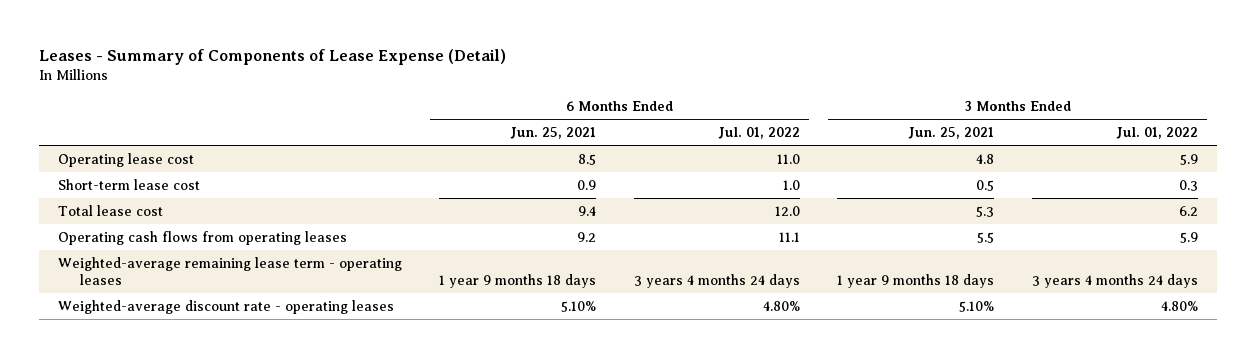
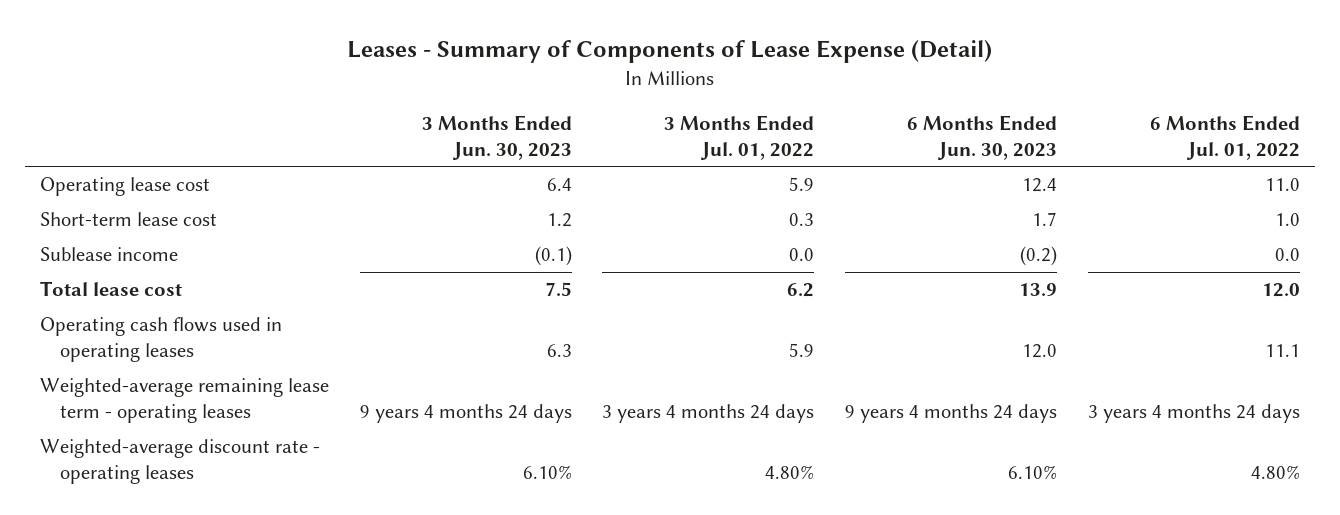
[510,127,597,140] Jun. 25, 2021 -> none
[908,127,995,140] Jun. 25, 2021 -> none
none -> [421,114,572,160] 3 Months Ended Jun. 30, 2023
none -> [907,114,1058,160] 6 Months Ended Jun. 30, 2023
none -> [40,247,179,262] Sublease income
[57,230,347,245] Operating cash flows from operating leases -> [40,317,283,362] Operating cash flows used in operating leases

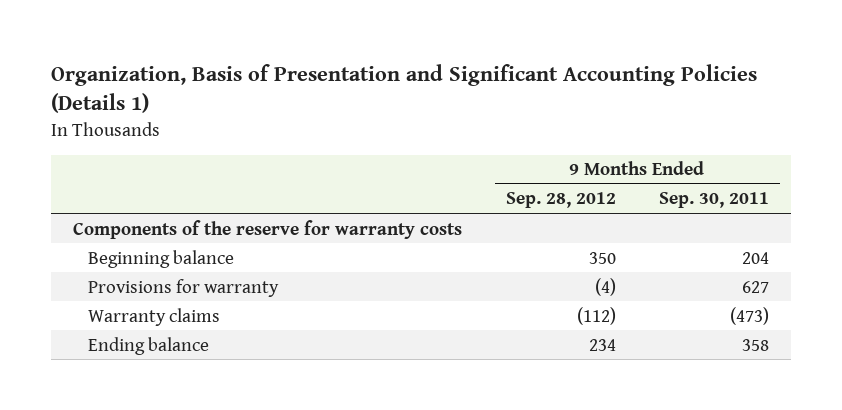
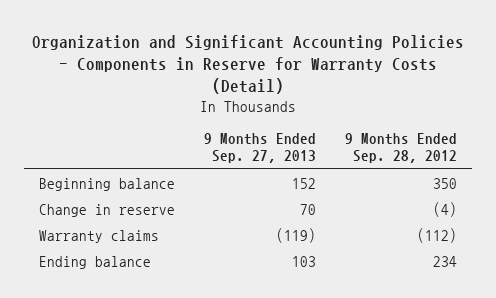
[51,63,758,113] Organization, Basis of Presentation and Significant Accounting Policies (Details 1) -> [31,34,464,95] Organization and Significant Accounting Policies - Components in Reserve for Warranty Costs (Detail)
[659,192,770,209] Sep. 30, 2011 -> none
none -> [203,132,316,164] 9 Months Ended Sep. 27, 2013
[72,219,462,239] Components of the reserve for warranty costs -> none
[87,278,279,297] Provisions for warranty -> none
none -> [38,203,175,217] Change in reserve

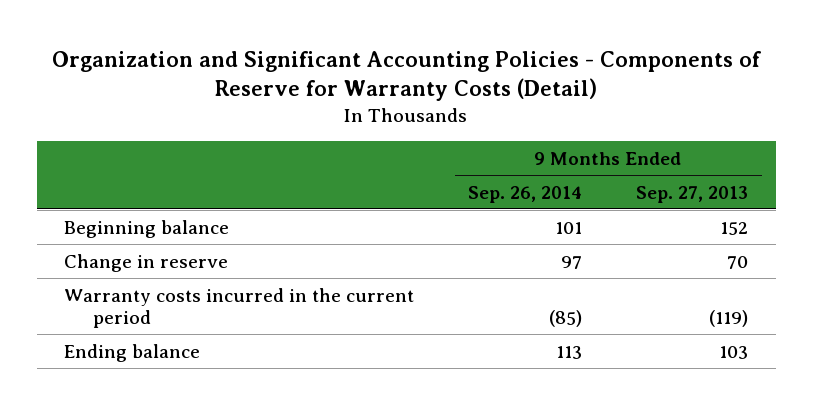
[31,34,464,95] Organization and Significant Accounting Policies - Components in Reserve for Warranty Costs (Detail) -> [52,50,762,102] Organization and Significant Accounting Policies - Components of Reserve for Warranty Costs (Detail)
[345,132,458,164] 9 Months Ended Sep. 28, 2012 -> none
none -> [468,185,583,203] Sep. 26, 2014
[38,229,159,243] Warranty claims -> [64,287,415,329] Warranty costs incurred in the current period

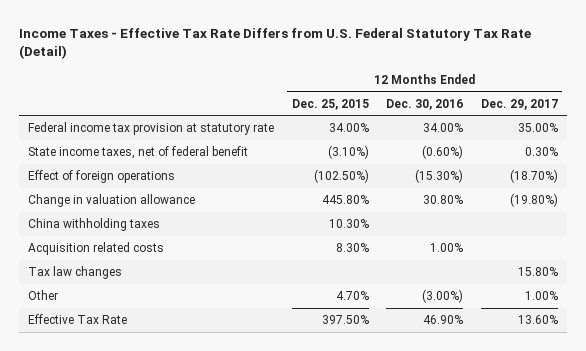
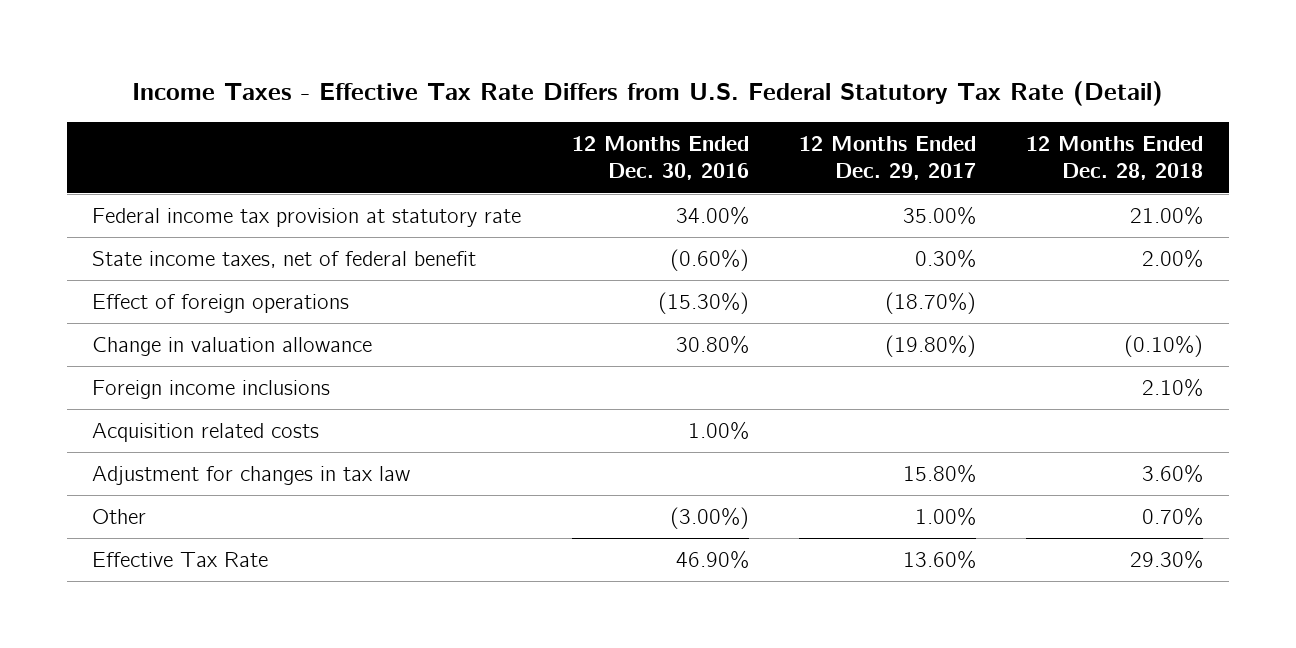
[291,98,369,110] Dec. 25, 2015 -> none
none -> [1026,135,1204,181] 12 Months Ended Dec. 28, 2018
[28,218,161,232] China withholding taxes -> none
none -> [92,380,331,400] Foreign income inclusions
[28,266,123,280] Tax law changes -> [92,466,411,486] Adjustment for changes in tax law

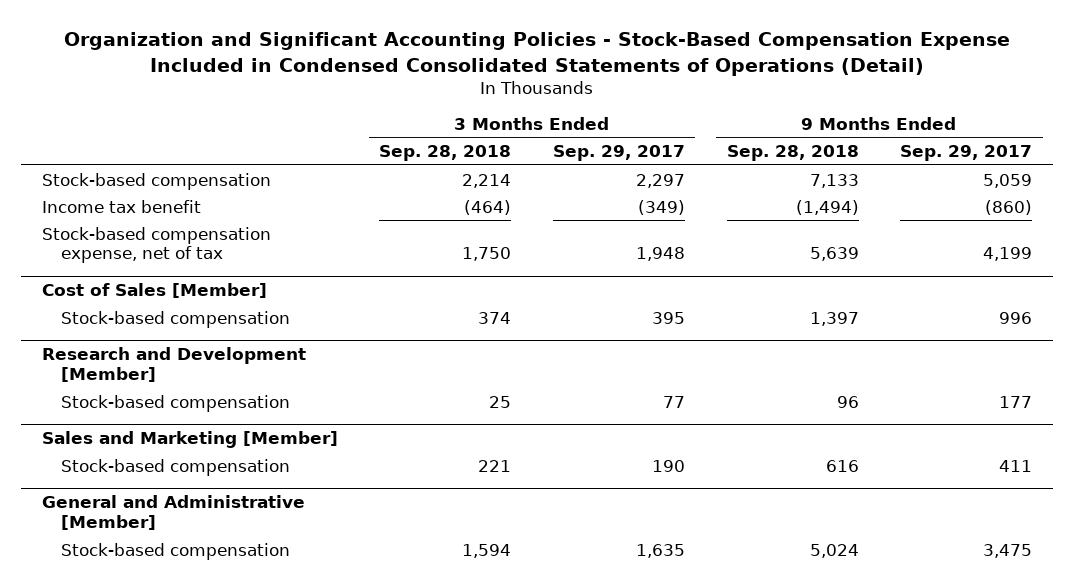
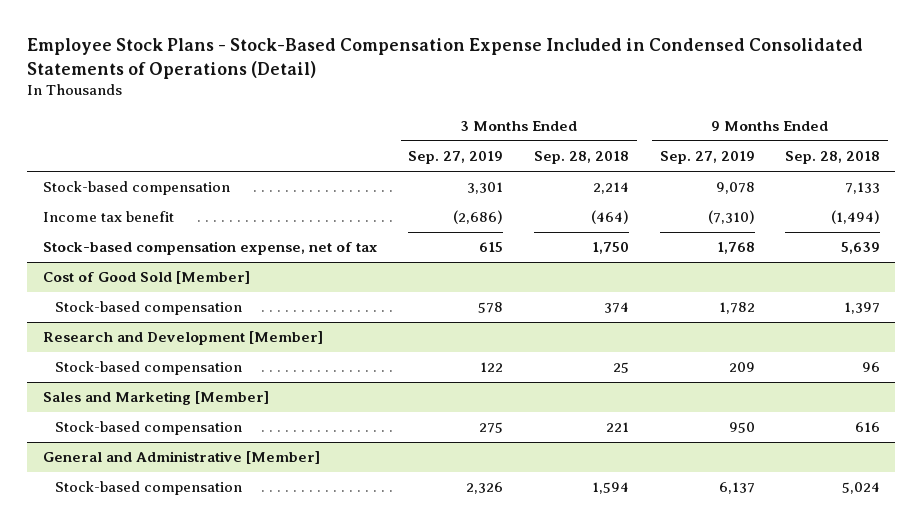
[63,32,1010,76] Organization and Significant Accounting Policies - Stock-Based Compensation Expense Included in Condensed Consolidated Statements of Operations (Detail) -> [27,38,864,79] Employee Stock Plans - Stock-Based Compensation Expense Included in Condensed Consolidated Statements of Operations (Detail)
[552,145,685,162] Sep. 29, 2017 -> none
[900,145,1033,162] Sep. 29, 2017 -> none
none -> [408,151,504,165] Sep. 27, 2019
none -> [659,151,755,165] Sep. 27, 2019
[41,283,267,299] Cost of Sales [Member] -> [42,271,250,285] Cost of Good Sold [Member]

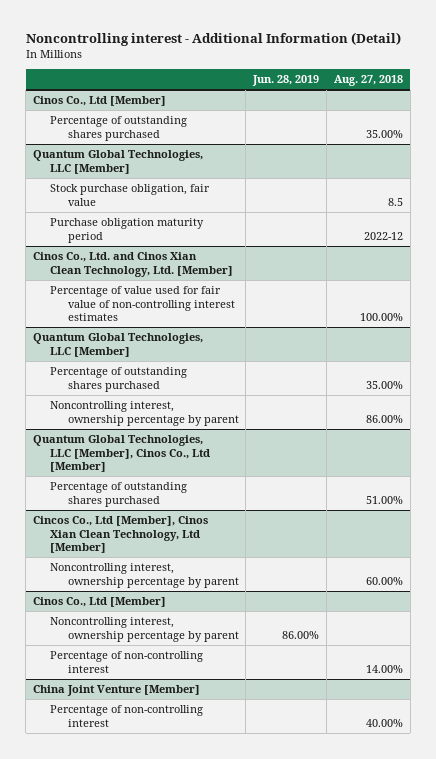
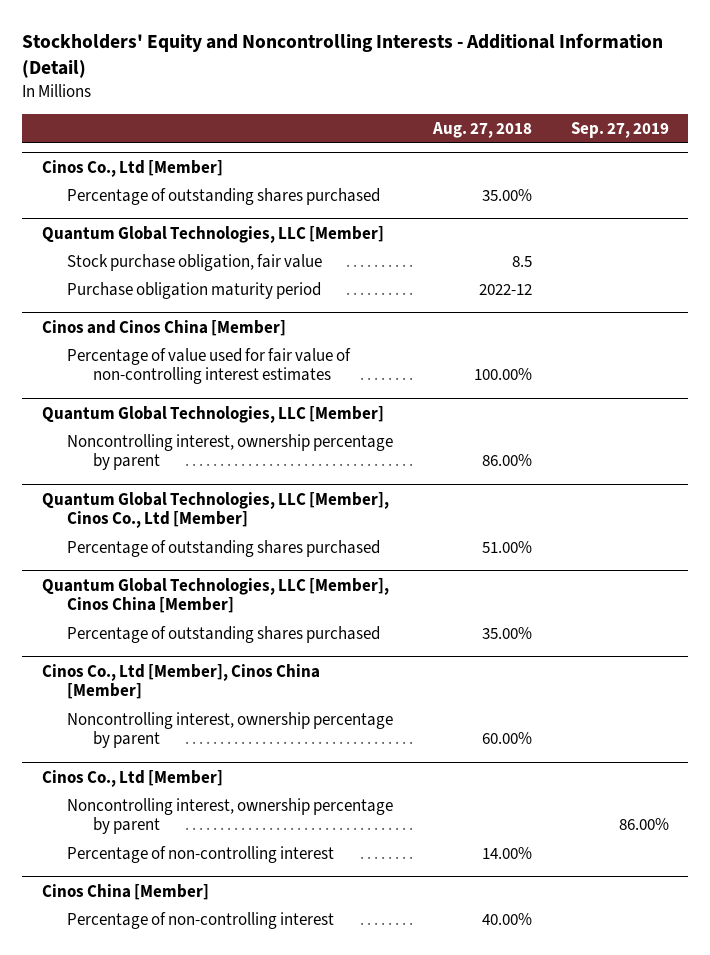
[25,32,401,47] Noncontrolling interest - Additional Information (Detail) -> [22,33,664,79] Stockholders' Equity and Noncontrolling Interests - Additional Information (Detail)
[252,75,320,87] Jun. 28, 2019 -> none
none -> [570,121,669,138] Sep. 27, 2019
[33,251,234,277] Cinos Co., Ltd. and Cinos Xian Clean Technology, Ltd. [Member] -> [41,319,286,336] Cinos and Cinos China [Member]
[50,366,188,392] Percentage of outstanding shares purchased -> none
[33,515,209,554] Cincos Co., Ltd [Member], Cinos Xian Clean Technology, Ltd [Member] -> none
none -> [41,577,389,614] Quantum Global Technologies, LLC [Member], Cinos China [Member]
none -> [67,625,381,643] Percentage of outstanding shares purchased
none -> [41,663,320,700] Cinos Co., Ltd [Member], Cinos China [Member]
[33,684,201,696] China Joint Venture [Member] -> [41,883,209,900] Cinos China [Member]

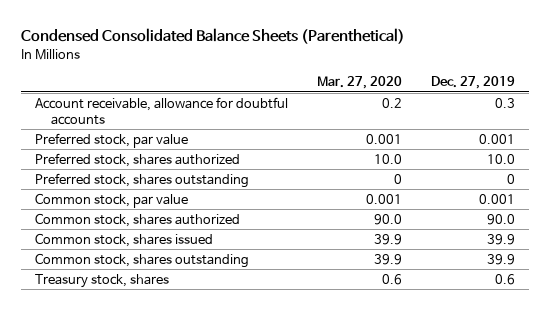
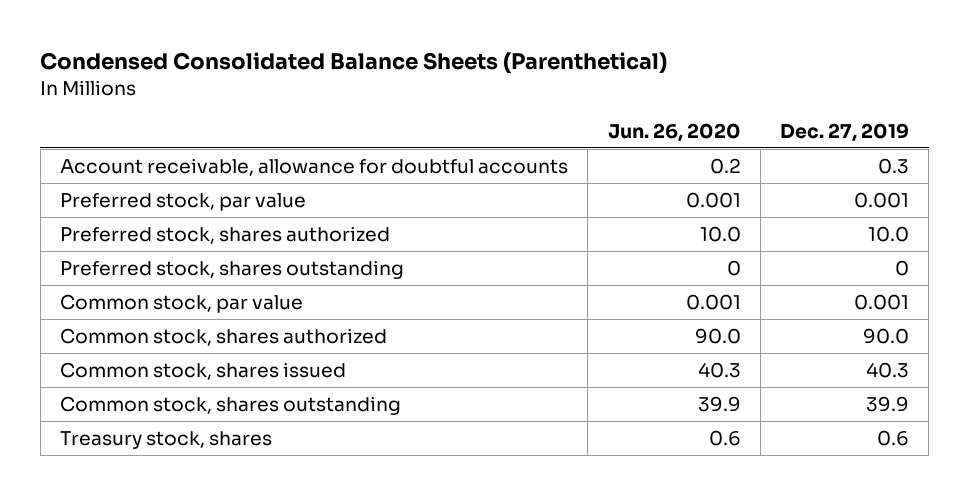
[317,76,403,90] Mar. 27, 2020 -> none
none -> [607,122,741,142] Jun. 26, 2020
[486,233,515,245] 39.9 -> [866,362,910,379] 40.3

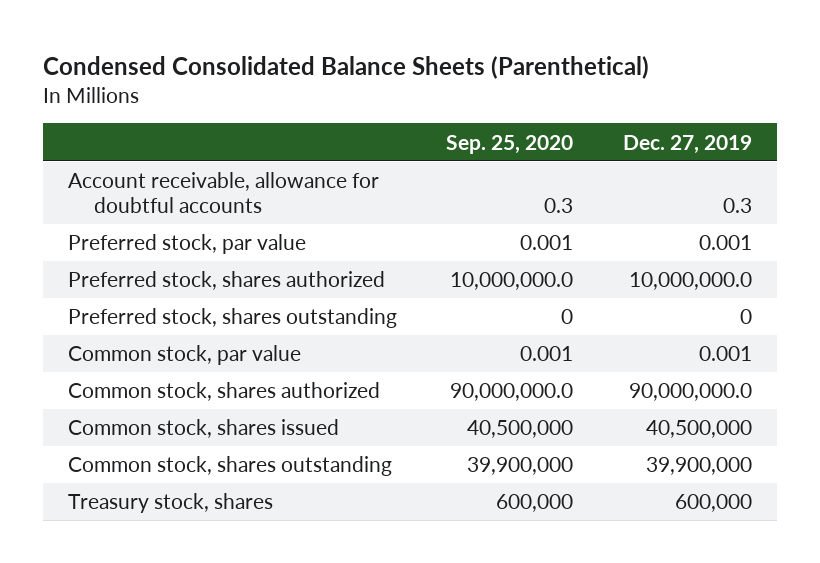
[607,122,741,142] Jun. 26, 2020 -> none
none -> [446,134,574,154] Sep. 25, 2020
[868,226,910,243] 10.0 -> [629,272,753,291] 10,000,000.0
[863,328,910,345] 90.0 -> [629,383,753,402] 90,000,000.0
[866,362,910,379] 40.3 -> [646,420,753,439] 40,500,000
[866,396,910,413] 39.9 -> [646,457,753,476] 39,900,000
[877,430,910,447] 0.6 -> [675,494,753,513] 600,000

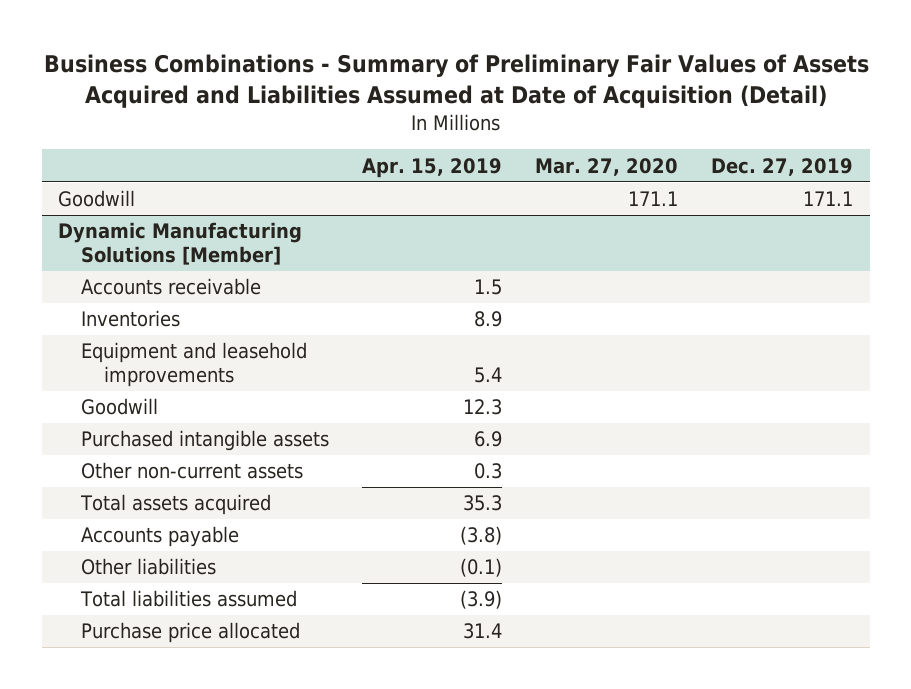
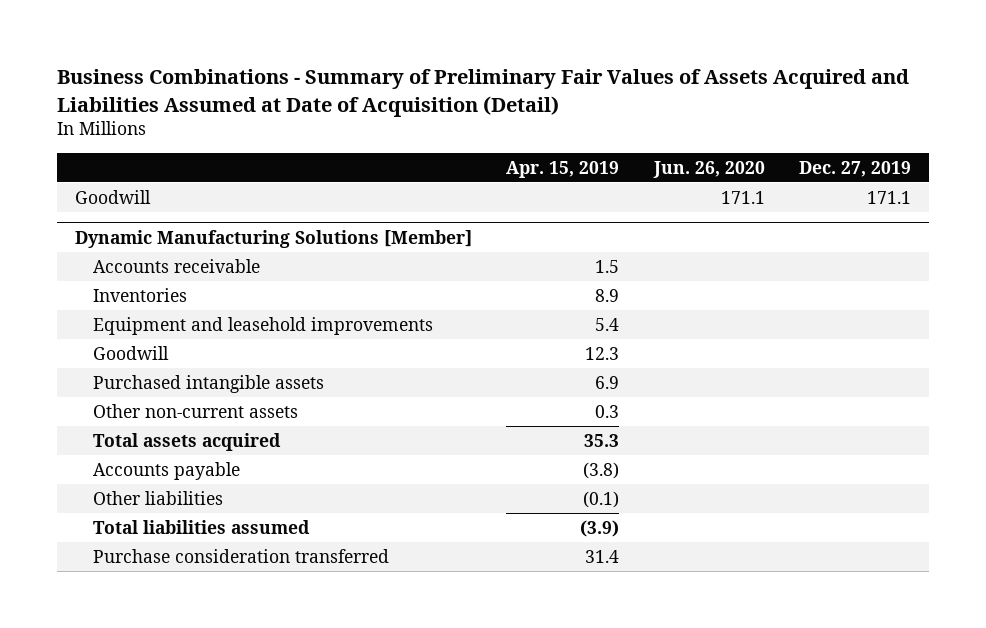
[535,157,679,176] Mar. 27, 2020 -> none
none -> [652,160,765,178] Jun. 26, 2020
[81,622,301,644] Purchase price allocated -> [92,548,389,563] Purchase consideration transferred

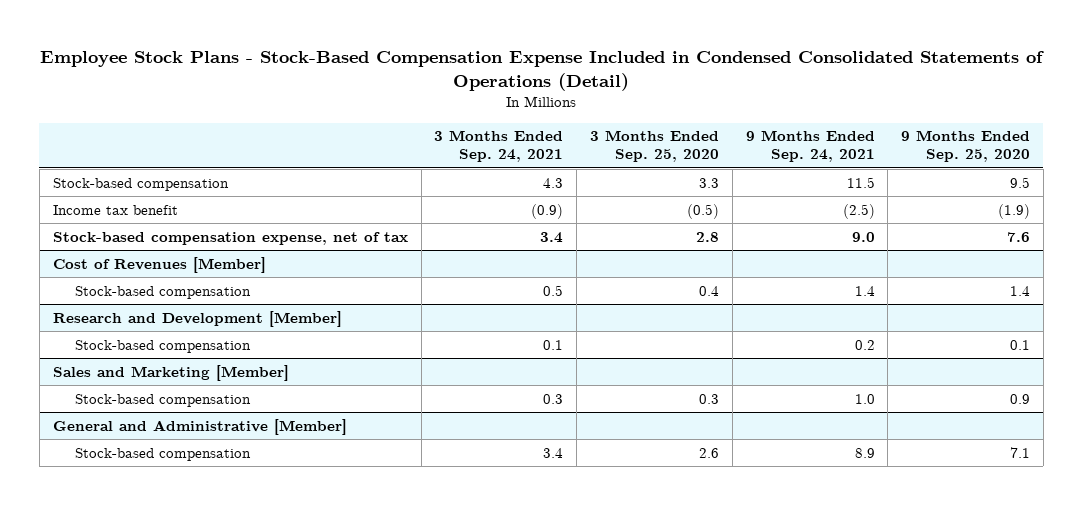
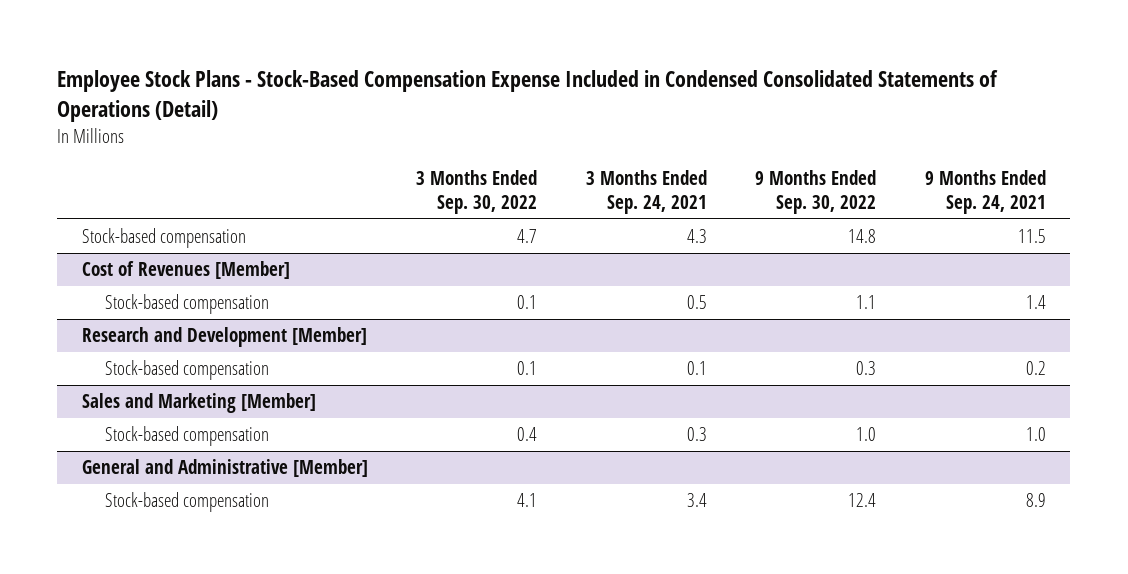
[589,130,719,163] 3 Months Ended Sep. 25, 2020 -> none
[901,130,1031,163] 9 Months Ended Sep. 25, 2020 -> none
none -> [416,169,538,215] 3 Months Ended Sep. 30, 2022
none -> [755,169,877,215] 9 Months Ended Sep. 30, 2022
[52,204,178,215] Income tax benefit -> none
[52,231,408,245] Stock-based compensation expense, net of tax -> none

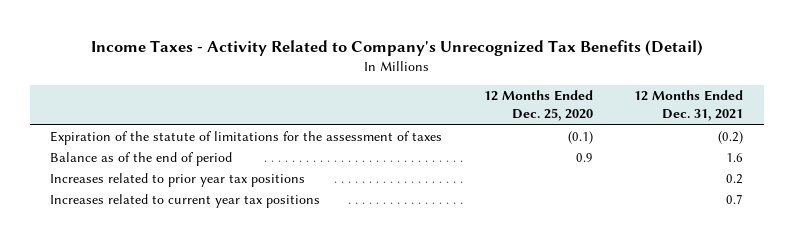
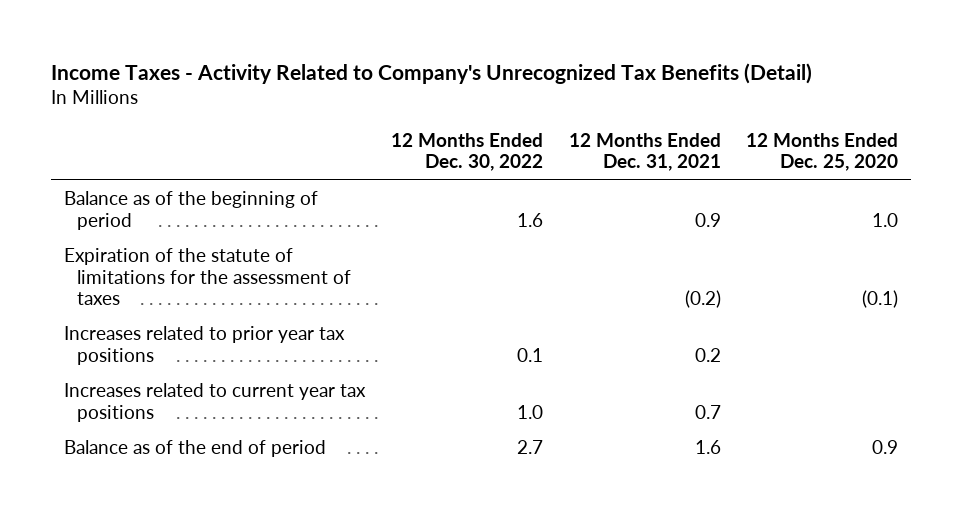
none -> [390,133,543,172] 12 Months Ended Dec. 30, 2022
none -> [63,191,318,230] Balance as of the beginning of period
[50,152,233,167] Balance as of the end of period -> [63,440,326,458] Balance as of the end of period

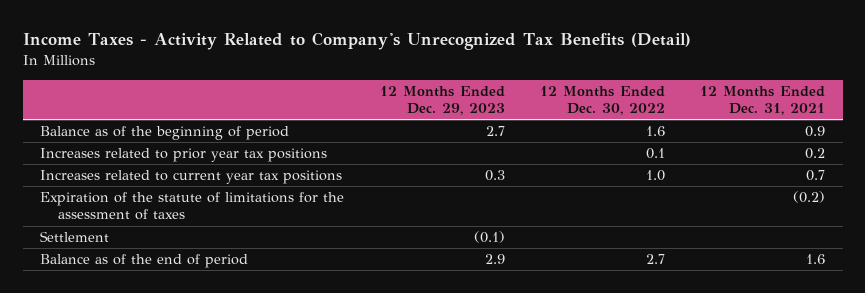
[746,133,899,172] 12 Months Ended Dec. 25, 2020 -> none
none -> [379,86,505,116] 12 Months Ended Dec. 29, 2023
[63,248,352,305] Expiration of the statute of limitations for the assessment of taxes -> [40,192,345,221] Expiration of the statute of limitations for the assessment of taxes
none -> [40,231,110,243] Settlement

